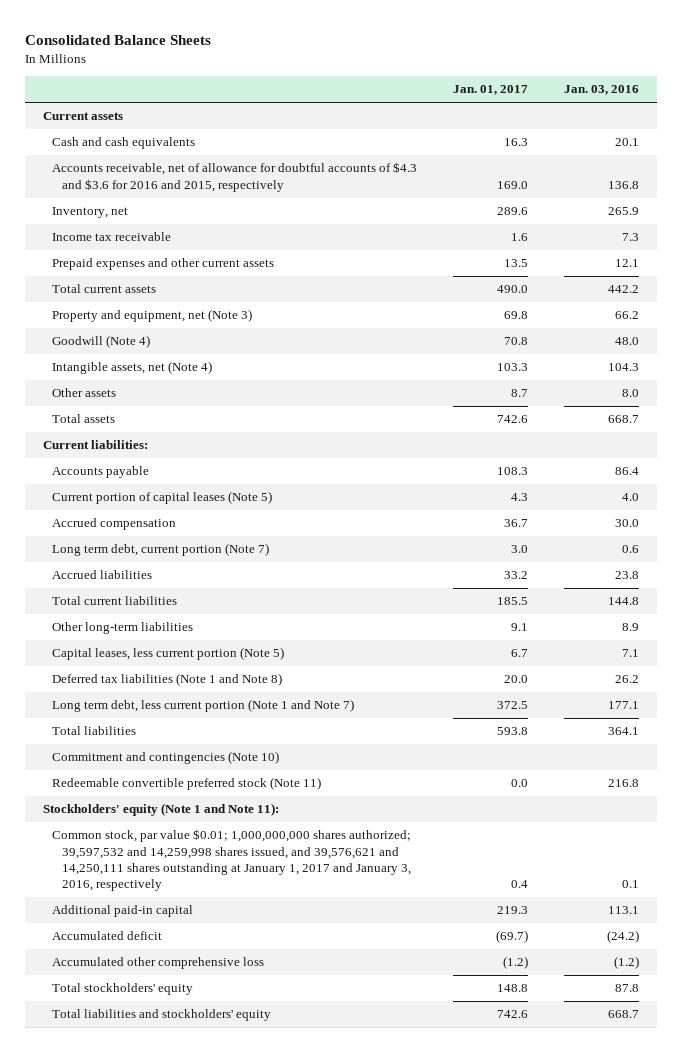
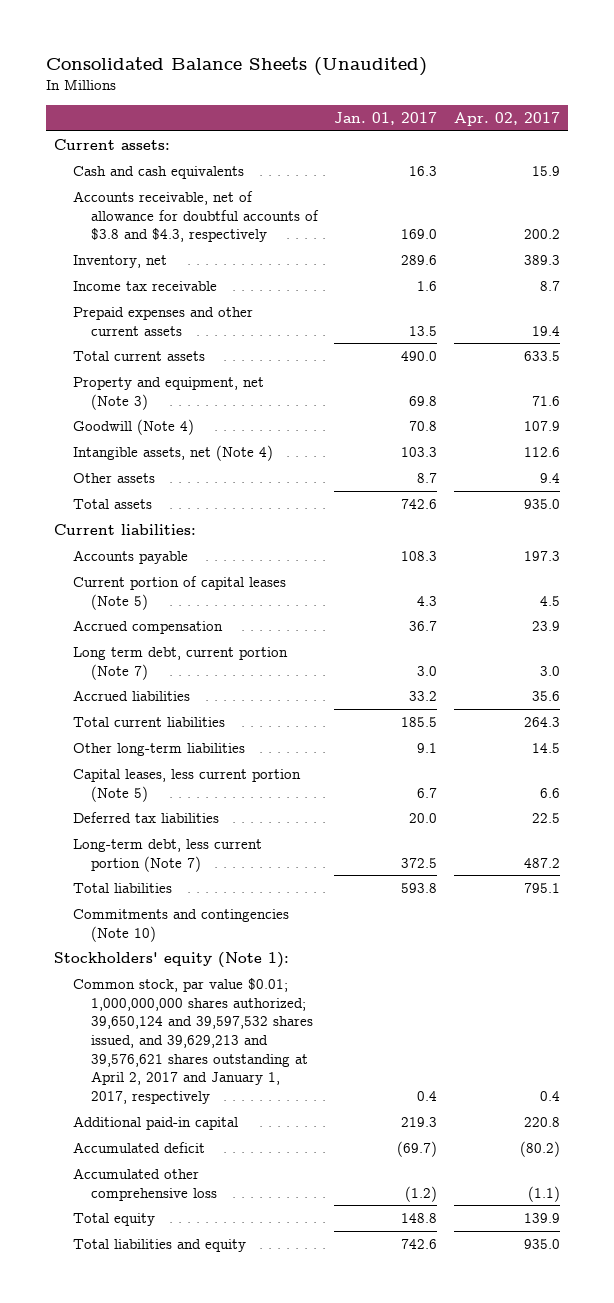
[25,35,212,46] Consolidated Balance Sheets -> [46,56,428,76] Consolidated Balance Sheets (Unaudited)
[564,85,640,96] Jan. 03, 2016 -> none
none -> [453,112,560,127] Apr. 02, 2017
[43,112,124,121] Current assets -> [54,139,171,151] Current assets:
[52,162,418,192] Accounts receivable, net of allowance for doubtful accounts of $4.3 and $3.6 for 2016 and 2015, respectively -> [72,191,319,243] Accounts receivable, net of allowance for doubtful accounts of $3.8 and $4.3, respectively
[52,673,283,687] Deferred tax liabilities (Note 1 and Note 8) -> [72,812,219,824] Deferred tax liabilities
[52,699,355,713] Long term debt, less current portion (Note 1 and Note 7) -> [72,839,262,872] Long-term debt, less current portion (Note 7)
[52,777,322,791] Redeemable convertible preferred stock (Note 11) -> none
[52,751,280,765] Commitment and contingencies (Note 10) -> [72,909,289,942] Commitments and contingencies (Note 10)
[43,803,280,817] Stockholders' equity (Note 1 and Note 11): -> [54,952,290,969] Stockholders' equity (Note 1):
[52,829,412,892] Common stock, par value $0.01; 1,000,000,000 shares authorized; 39,597,532 and 14,259,998 shares issued, and 39,576,621 and 14,250,111 shares outstanding at January 1, 2017 and January 3, 2016, respectively -> [72,978,313,1104] Common stock, par value $0.01; 1,000,000,000 shares authorized; 39,650,124 and 39,597,532 shares issued, and 39,629,213 and 39,576,621 shares outstanding at April 2, 2017 and January 1, 2017, respectively
[52,983,194,996] Total stockholders' equity -> [72,1213,155,1227] Total equity
[52,1009,272,1022] Total liabilities and stockholders' equity -> [72,1239,246,1253] Total liabilities and equity

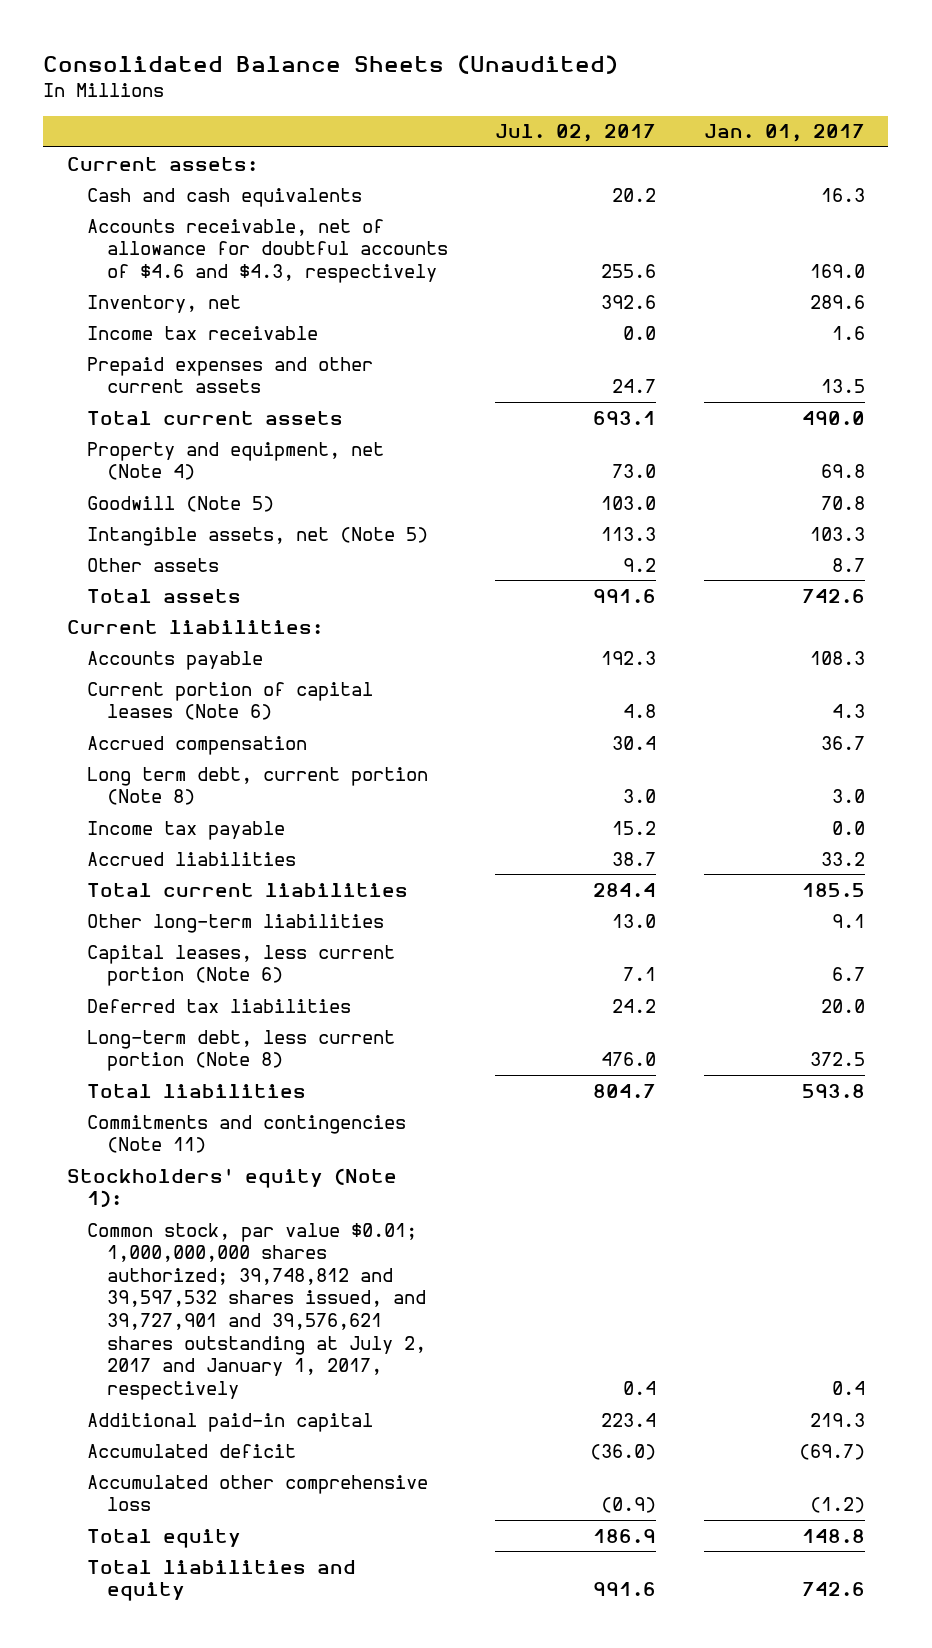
[453,112,560,127] Apr. 02, 2017 -> none
none -> [495,124,657,143] Jul. 02, 2017
[72,191,319,243] Accounts receivable, net of allowance for doubtful accounts of $3.8 and $4.3, respectively -> [86,218,448,283] Accounts receivable, net of allowance for doubtful accounts of $4.6 and $4.3, respectively
[72,377,264,410] Property and equipment, net (Note 3) -> [86,441,384,481] Property and equipment, net (Note 4)
[72,419,194,436] Goodwill (Note 4) -> [86,495,274,512] Goodwill (Note 5)
[72,445,273,462] Intangible assets, net (Note 4) -> [86,526,428,546] Intangible assets, net (Note 5)
[72,576,286,610] Current portion of capital leases (Note 5) -> [86,681,373,721] Current portion of capital leases (Note 6)
[72,647,288,680] Long term debt, current portion (Note 7) -> [86,766,428,806] Long term debt, current portion (Note 8)
none -> [86,820,285,840] Income tax payable
[72,769,301,802] Capital leases, less current portion (Note 5) -> [86,944,395,987] Capital leases, less current portion (Note 6)
[72,839,262,872] Long-term debt, less current portion (Note 7) -> [86,1029,395,1072] Long-term debt, less current portion (Note 8)
[72,909,289,942] Commitments and contingencies (Note 10) -> [86,1114,406,1154] Commitments and contingencies (Note 11)
[72,978,313,1104] Common stock, par value $0.01; 1,000,000,000 shares authorized; 39,650,124 and 39,597,532 shares issued, and 39,629,213 and 39,576,621 shares outstanding at April 2, 2017 and January 1, 2017, respectively -> [86,1222,426,1401] Common stock, par value $0.01; 1,000,000,000 shares authorized; 39,748,812 and 39,597,532 shares issued, and 39,727,901 and 39,576,621 shares outstanding at July 2, 2017 and January 1, 2017, respectively

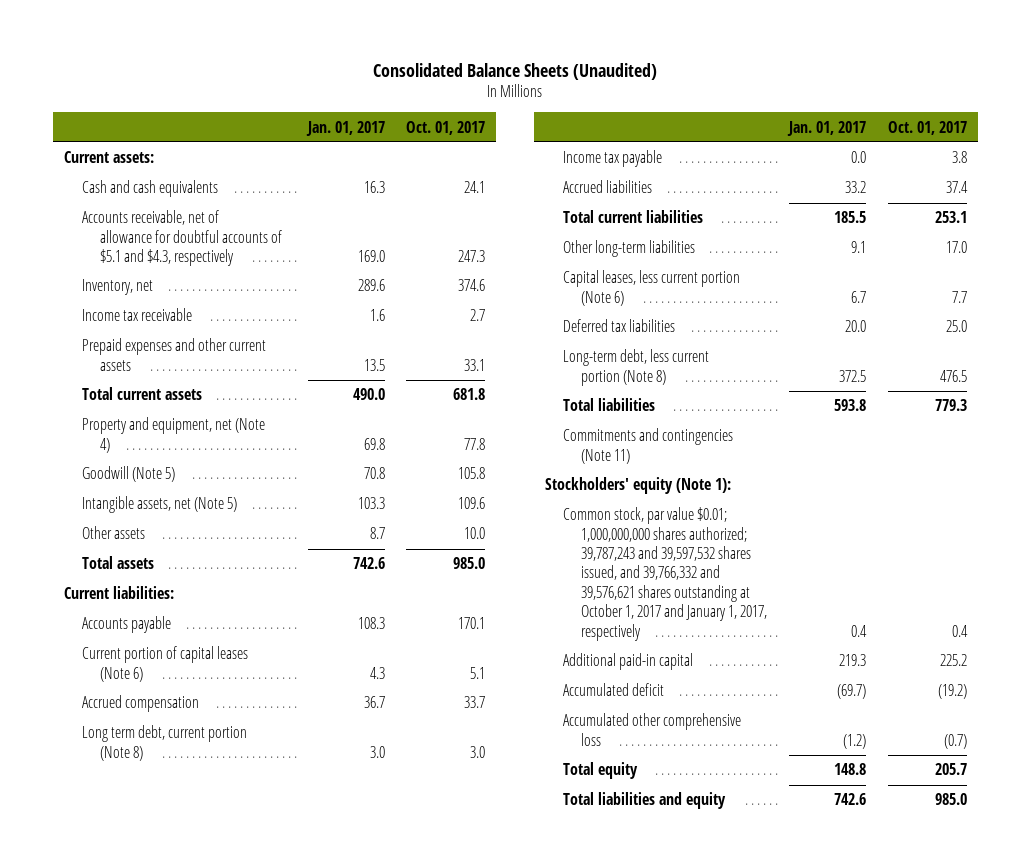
[495,124,657,143] Jul. 02, 2017 -> none
none -> [406,120,486,135] Oct. 01, 2017
[86,218,448,283] Accounts receivable, net of allowance for doubtful accounts of $4.6 and $4.3, respectively -> [81,210,282,267] Accounts receivable, net of allowance for doubtful accounts of $5.1 and $4.3, respectively
[86,1222,426,1401] Common stock, par value $0.01; 1,000,000,000 shares authorized; 39,748,812 and 39,597,532 shares issued, and 39,727,901 and 39,576,621 shares outstanding at July 2, 2017 and January 1, 2017, respectively -> [563,507,768,641] Common stock, par value $0.01; 1,000,000,000 shares authorized; 39,787,243 and 39,597,532 shares issued, and 39,766,332 and 39,576,621 shares outstanding at October 1, 2017 and January 1, 2017, respectively

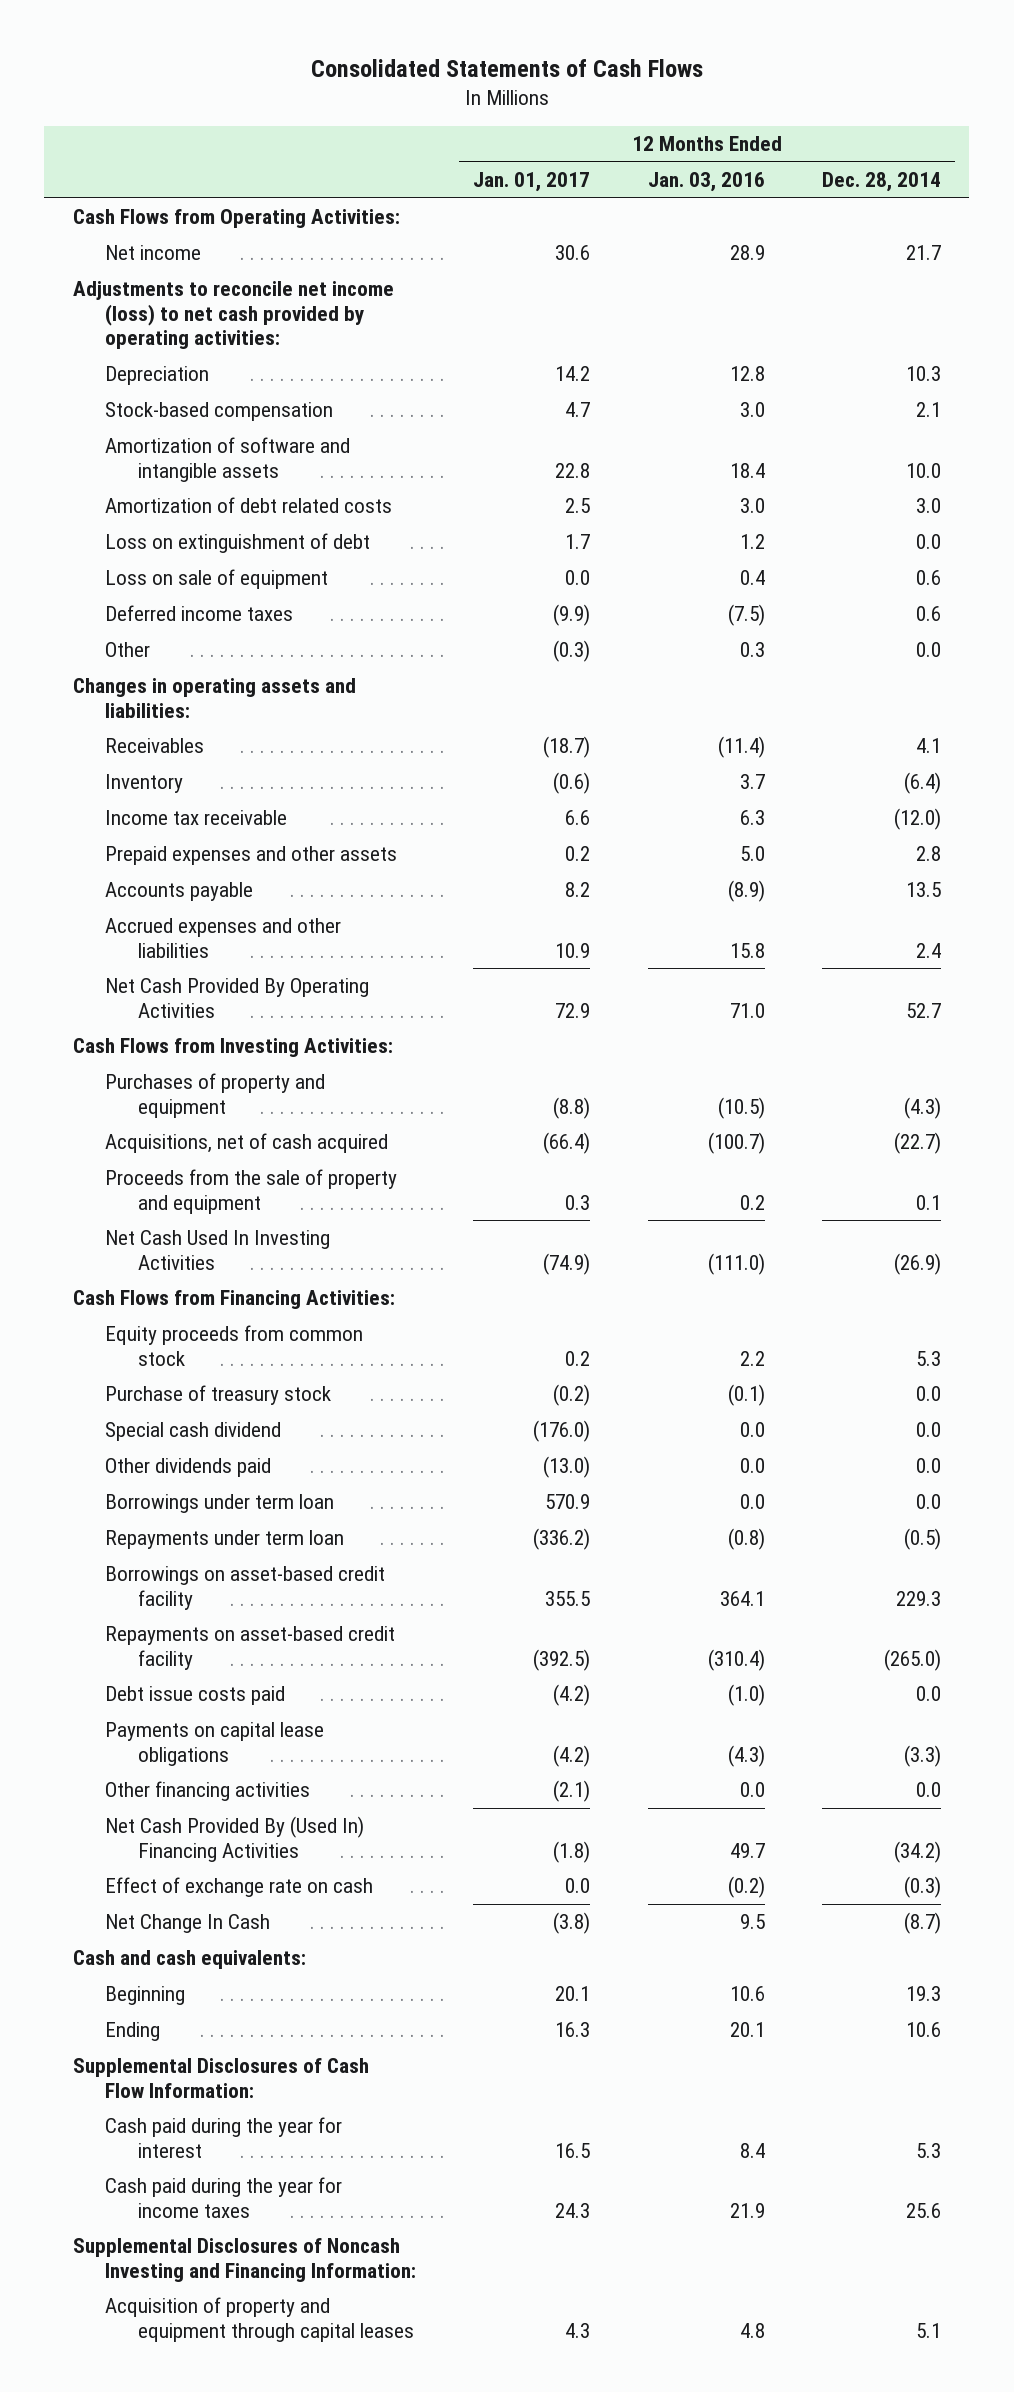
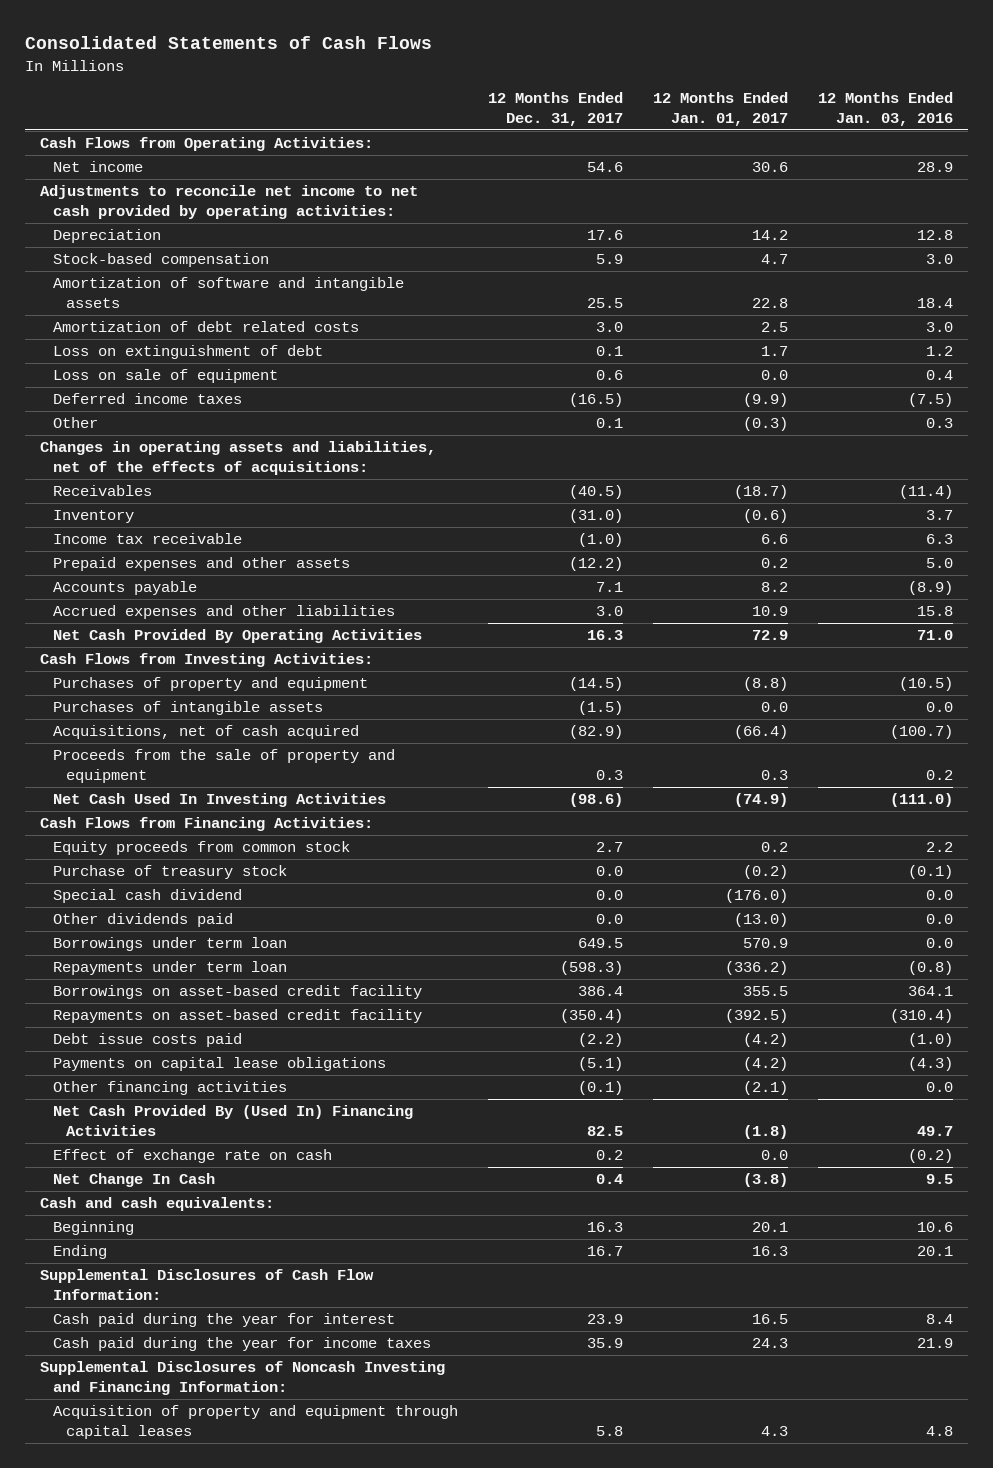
[821,172,941,193] Dec. 28, 2014 -> none
none -> [488,92,624,127] 12 Months Ended Dec. 31, 2017
[72,281,394,350] Adjustments to reconcile net income (loss) to net cash provided by operating activities: -> [39,185,418,219] Adjustments to reconcile net income to net cash provided by operating activities:
[72,678,356,718] Changes in operating assets and liabilities: -> [39,441,436,475] Changes in operating assets and liabilities, net of the effects of acquisitions:
none -> [53,701,324,716] Purchases of intangible assets

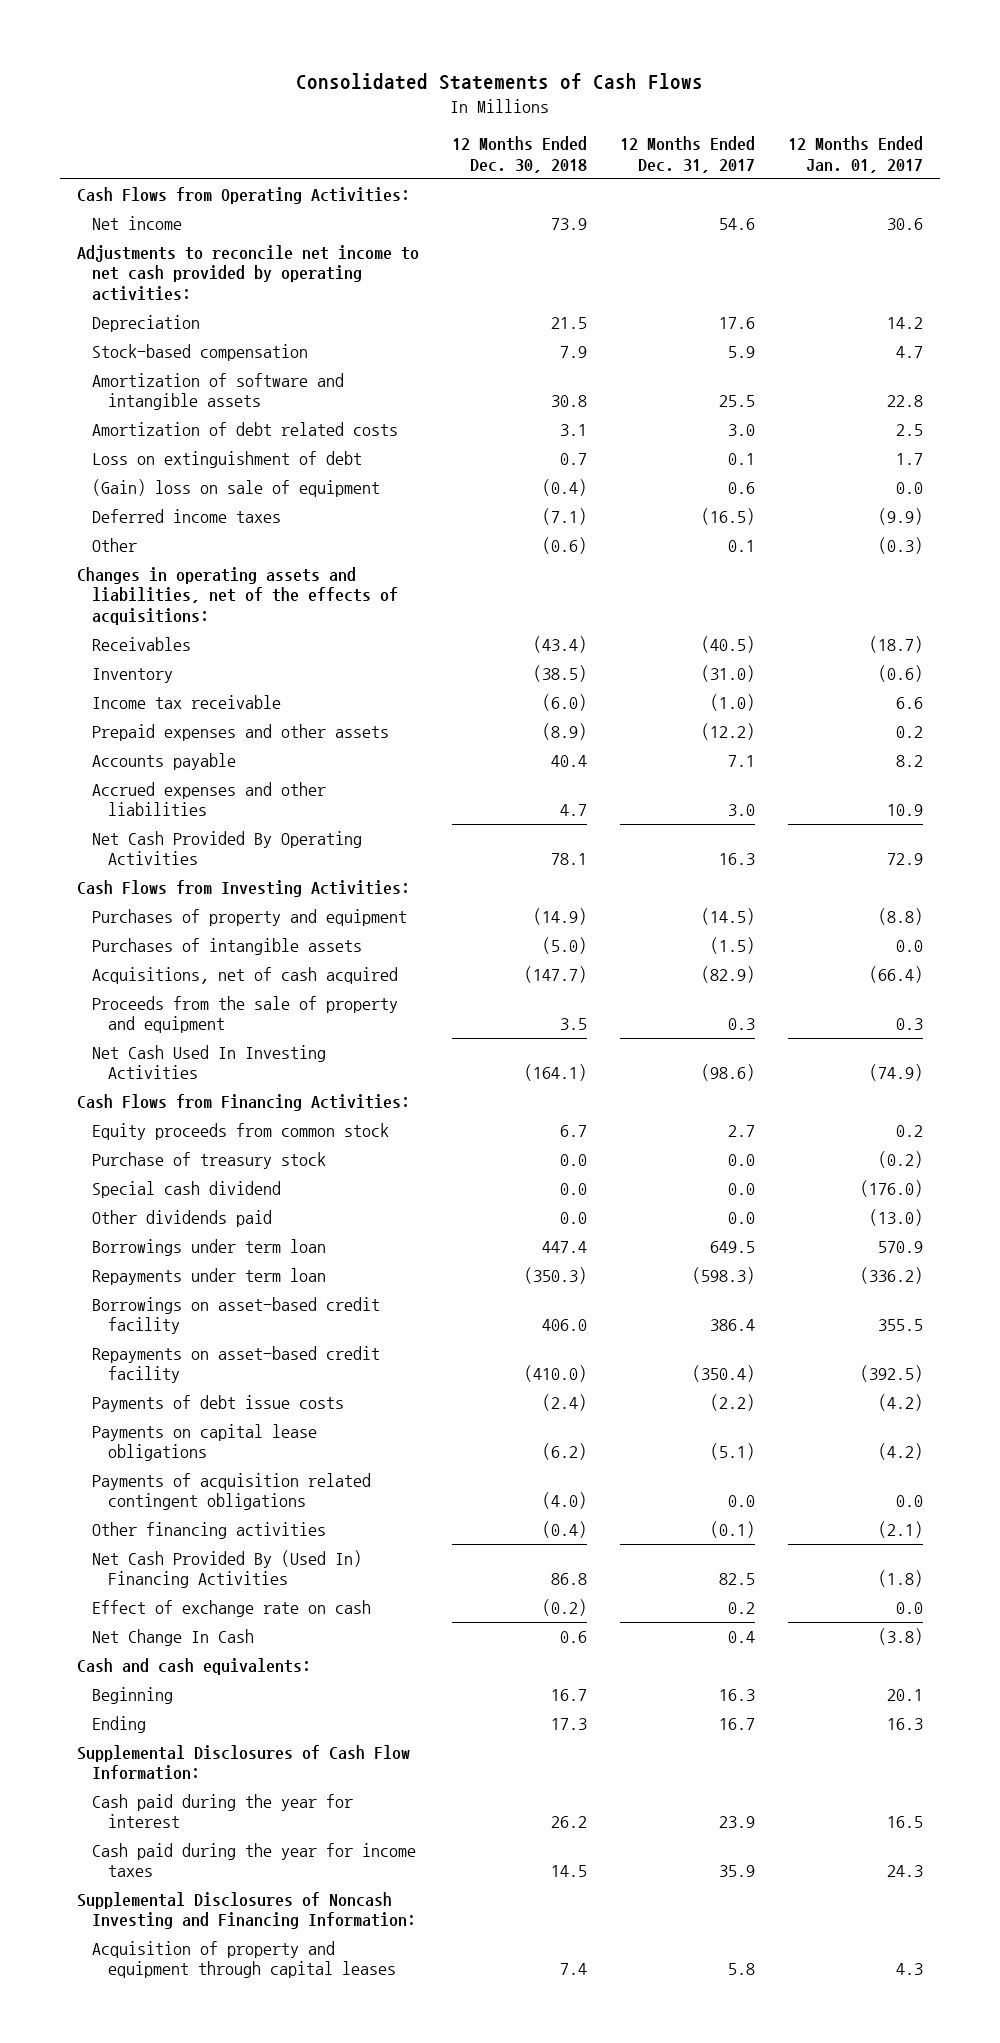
[817,92,953,127] 12 Months Ended Jan. 03, 2016 -> none
none -> [452,136,588,173] 12 Months Ended Dec. 30, 2018
[53,369,279,384] Loss on sale of equipment -> [92,479,381,498] (Gain) loss on sale of equipment
[53,1033,243,1048] Debt issue costs paid -> [92,1395,345,1413] Payments of debt issue costs
none -> [92,1473,372,1511] Payments of acquisition related contingent obligations

